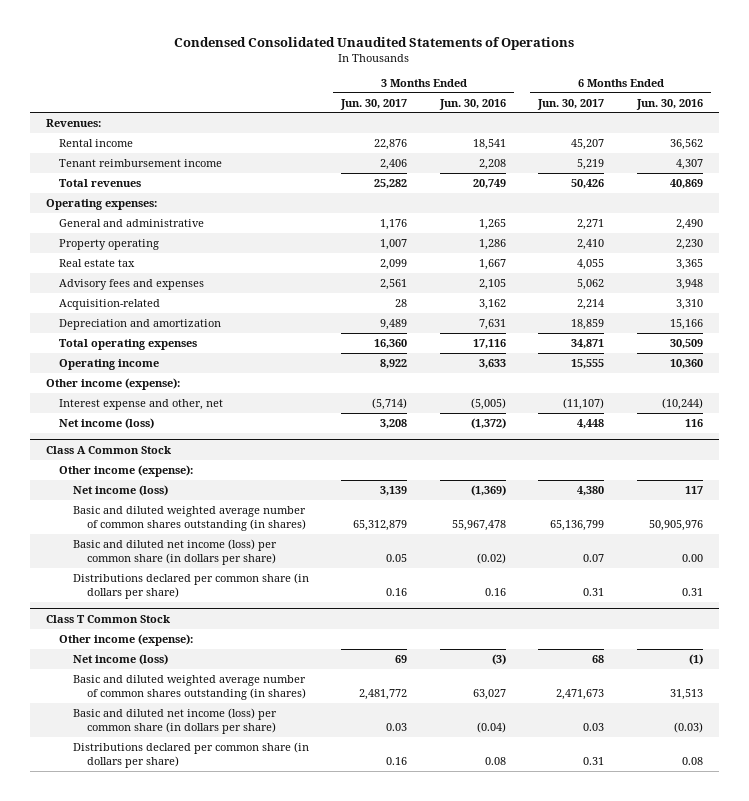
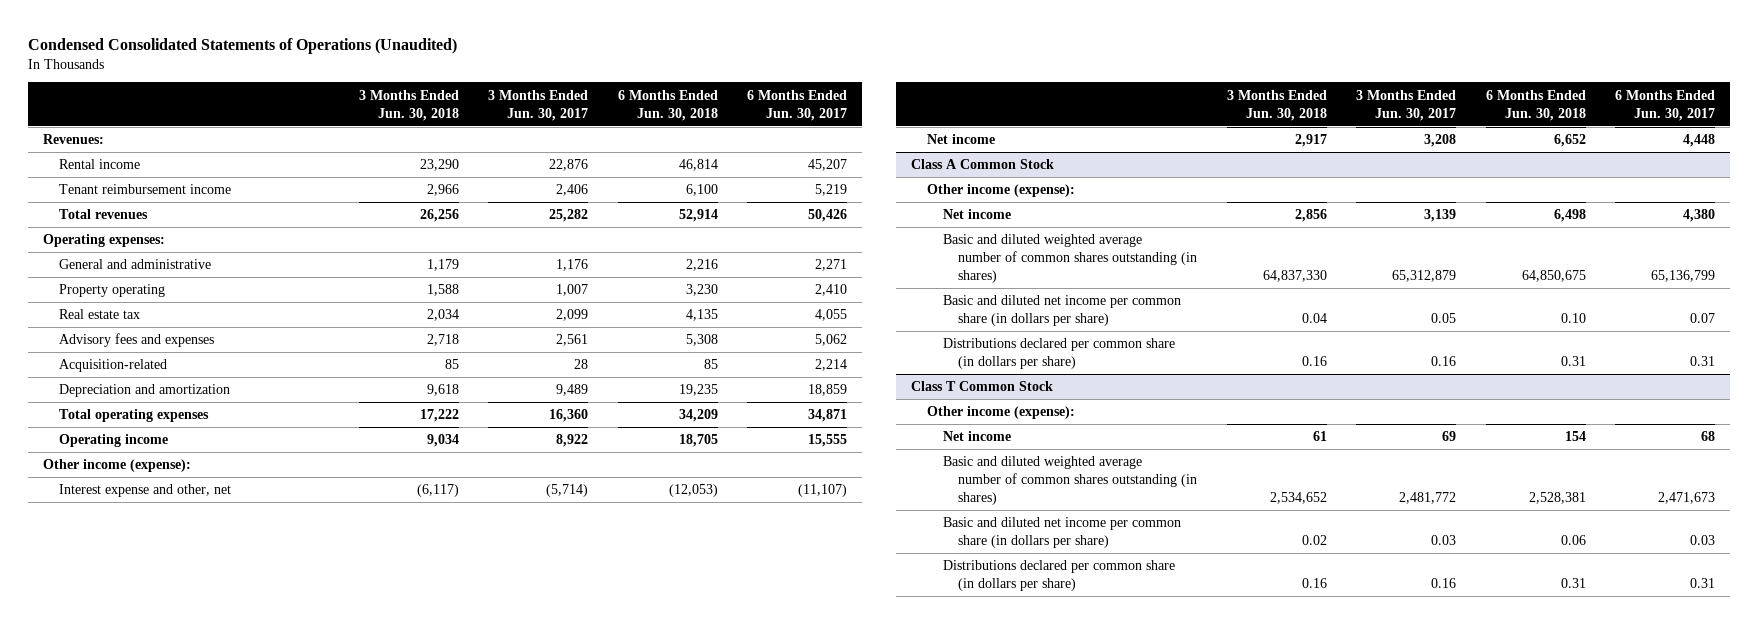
[174,36,575,50] Condensed Consolidated Unaudited Statements of Operations -> [28,37,458,54] Condensed Consolidated Statements of Operations (Unaudited)
[438,98,506,110] Jun. 30, 2016 -> none
[635,98,703,110] Jun. 30, 2016 -> none
none -> [358,89,459,121] 3 Months Ended Jun. 30, 2018
none -> [617,89,718,121] 6 Months Ended Jun. 30, 2018
[59,417,155,429] Net income (loss) -> [926,134,995,145] Net income
[72,484,168,496] Net income (loss) -> [942,209,1011,220] Net income
[72,538,277,565] Basic and diluted net income (loss) per common share (in dollars per share) -> [942,295,1181,327] Basic and diluted net income per common share (in dollars per share)
[72,653,168,665] Net income (loss) -> [942,431,1011,442] Net income
[72,707,277,734] Basic and diluted net income (loss) per common share (in dollars per share) -> [942,517,1181,549] Basic and diluted net income per common share (in dollars per share)

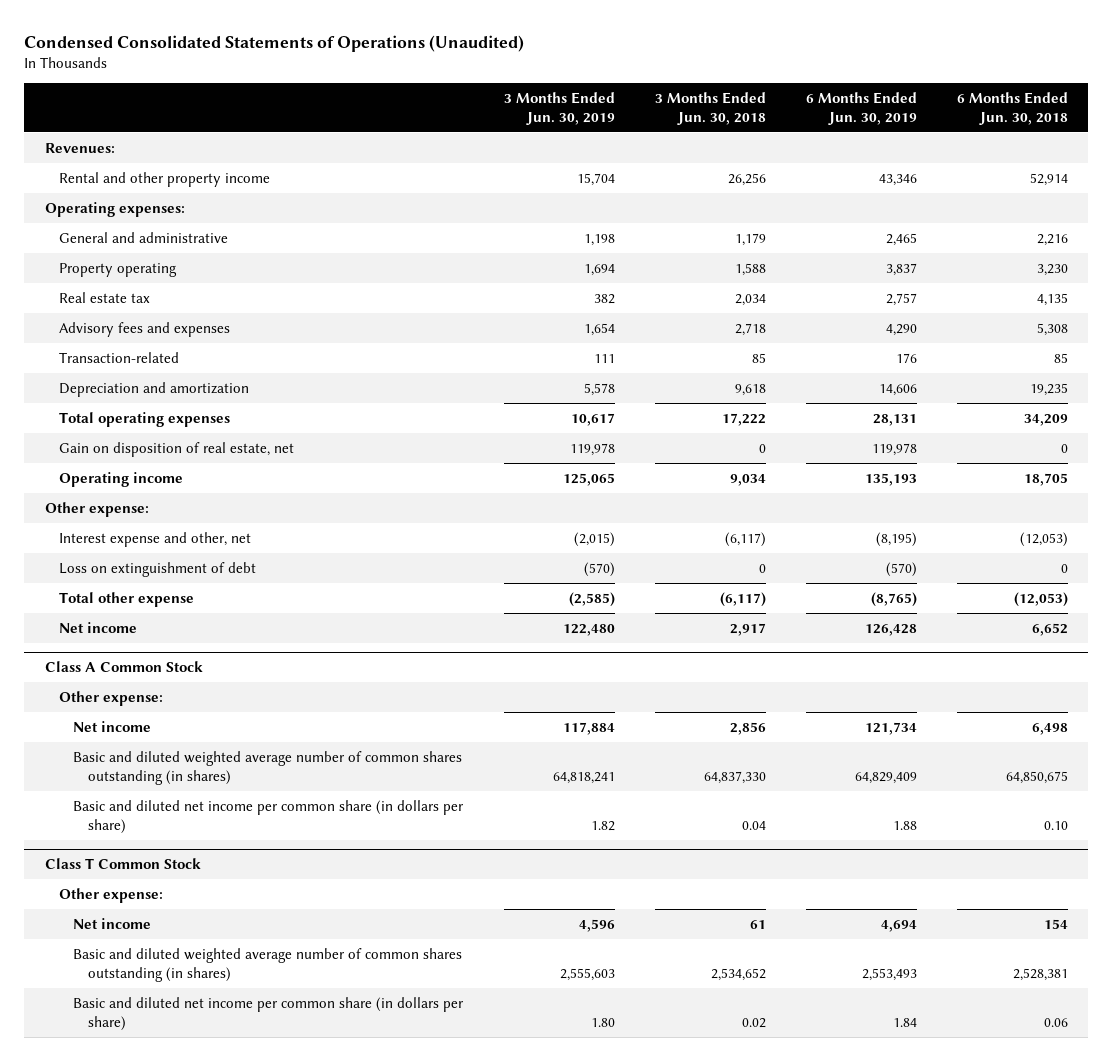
[488,89,589,121] 3 Months Ended Jun. 30, 2017 -> none
[747,89,848,121] 6 Months Ended Jun. 30, 2017 -> none
none -> [503,91,615,125] 3 Months Ended Jun. 30, 2019
none -> [805,91,917,125] 6 Months Ended Jun. 30, 2019
[58,159,140,170] Rental income -> none
[58,184,231,195] Tenant reimbursement income -> none
[58,209,148,220] Total revenues -> [59,171,271,187] Rental and other property income
[58,359,167,373] Acquisition-related -> [59,351,180,363] Transaction-related
none -> [59,441,295,457] Gain on disposition of real estate, net
[43,459,192,473] Other income (expense): -> [44,501,149,517] Other expense:
none -> [59,561,257,577] Loss on extinguishment of debt
none -> [59,591,195,607] Total other expense
[926,184,1075,198] Other income (expense): -> [59,690,164,706] Other expense:
[942,338,1175,370] Distributions declared per common share (in dollars per share) -> none
[926,406,1075,420] Other income (expense): -> [59,887,164,903] Other expense:
[942,560,1175,592] Distributions declared per common share (in dollars per share) -> none

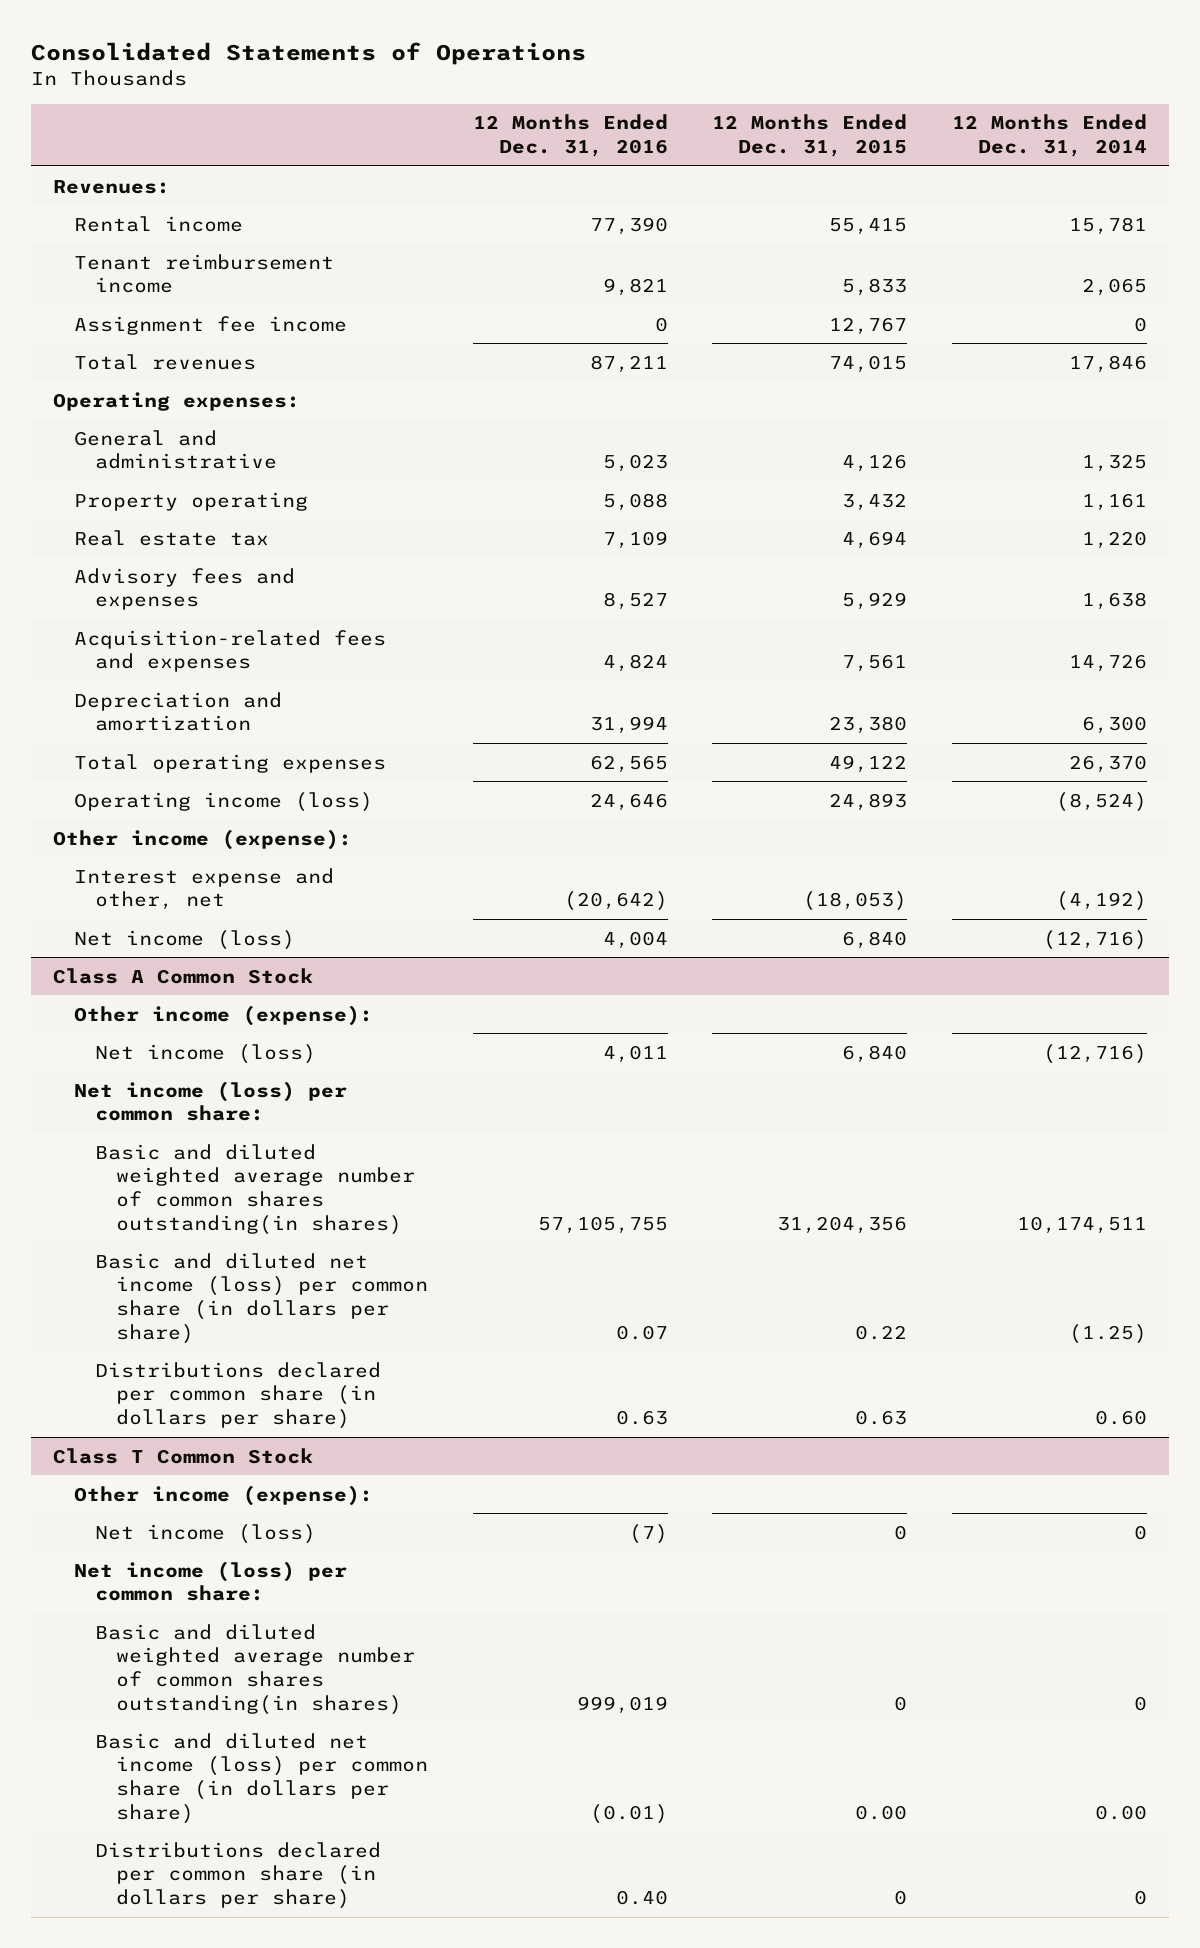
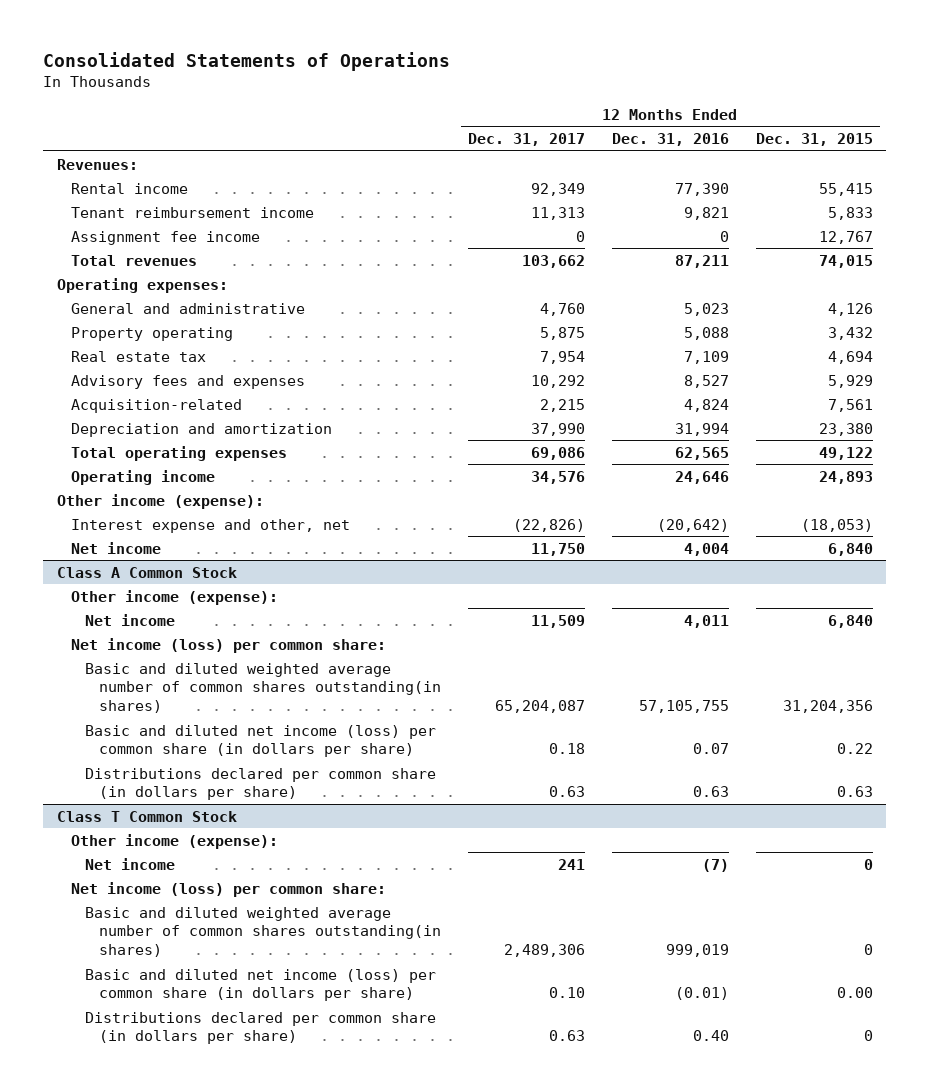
[951,114,1147,157] 12 Months Ended Dec. 31, 2014 -> none
none -> [468,132,586,146] Dec. 31, 2017
[73,629,386,673] Acquisition-related fees and expenses -> [70,398,242,413] Acquisition-related
[73,791,373,812] Operating income (loss) -> [70,469,215,485] Operating income
[73,929,295,950] Net income (loss) -> [70,541,161,554] Net income
[94,1043,316,1064] Net income (loss) -> [85,613,176,626] Net income
[94,1523,316,1544] Net income (loss) -> [85,857,176,870] Net income

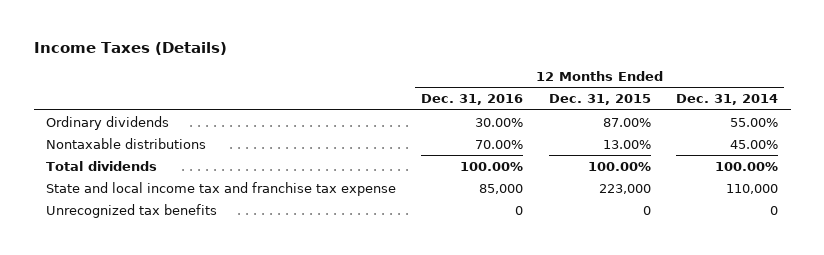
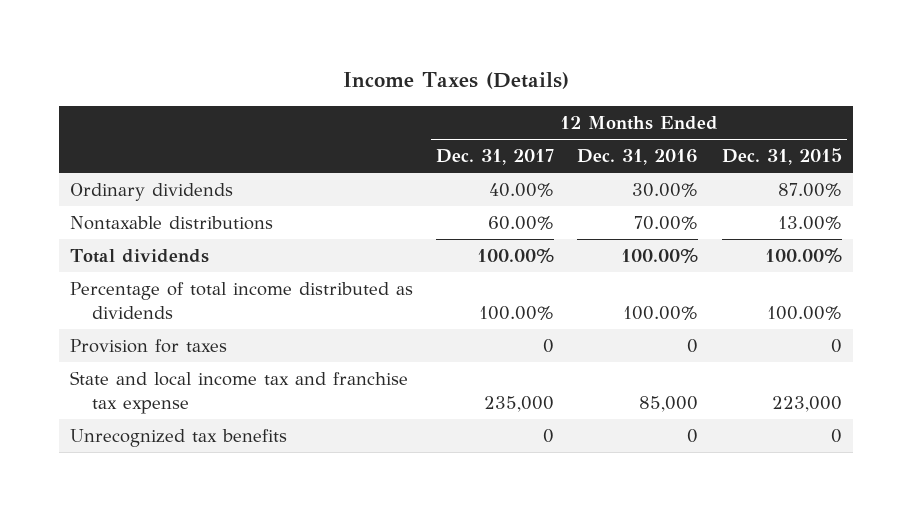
[676,94,779,106] Dec. 31, 2014 -> none
none -> [436,149,555,166] Dec. 31, 2017
none -> [70,282,414,319] Percentage of total income distributed as dividends
none -> [70,339,228,354] Provision for taxes

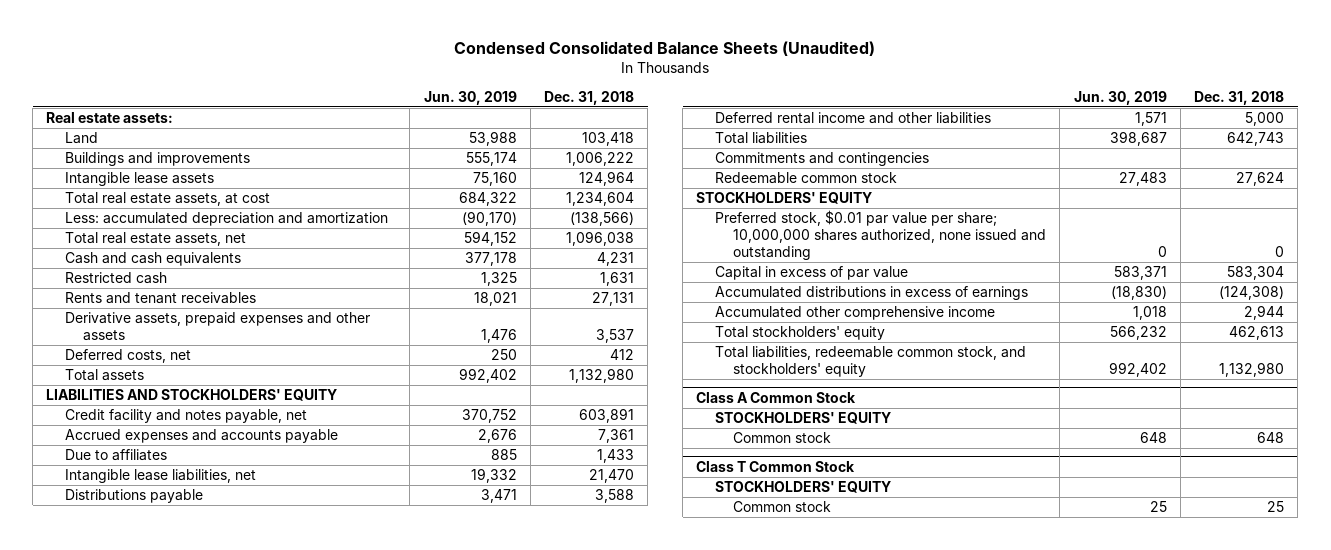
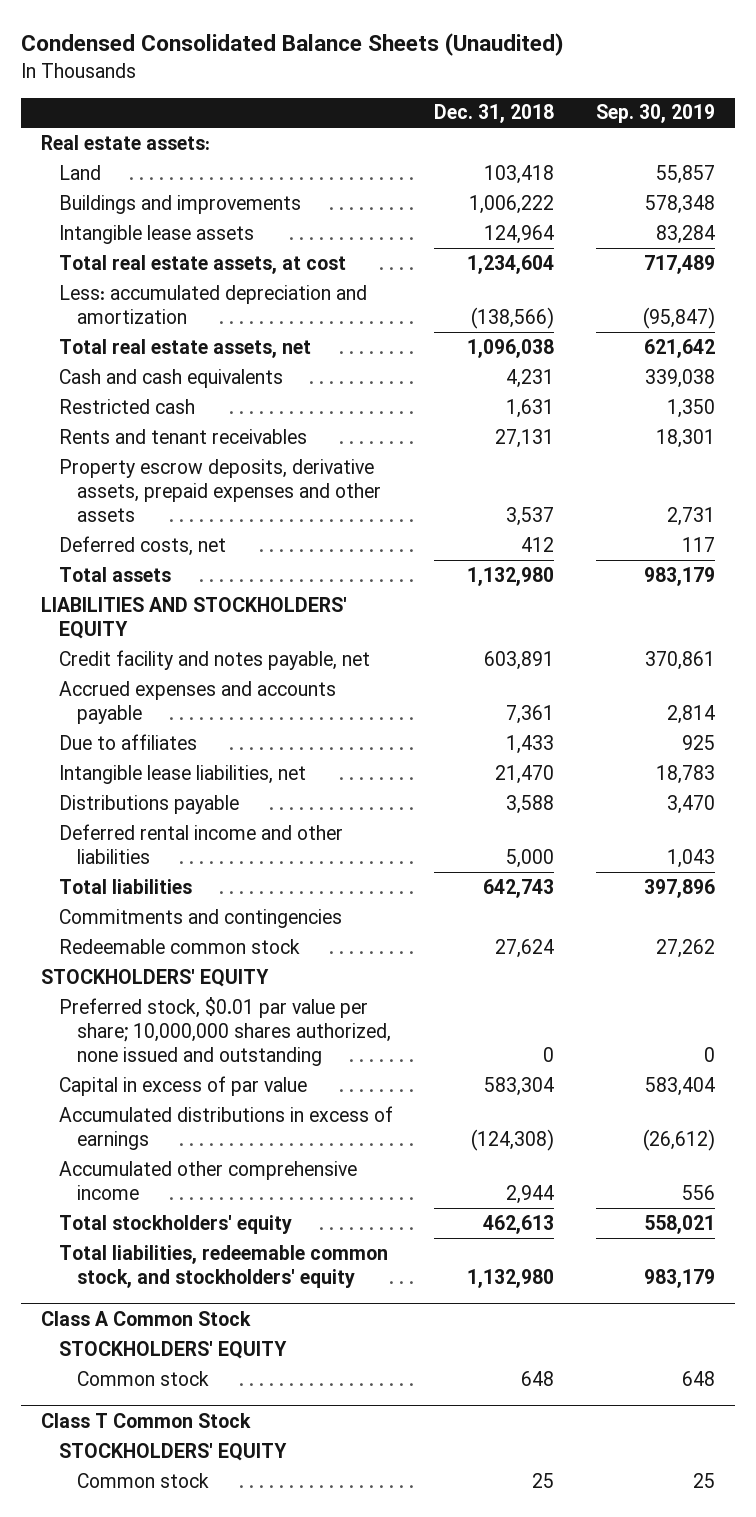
[423,90,517,105] Jun. 30, 2019 -> none
none -> [595,104,715,124] Sep. 30, 2019
[64,312,370,342] Derivative assets, prepaid expenses and other assets -> [59,458,381,522] Property escrow deposits, derivative assets, prepaid expenses and other assets

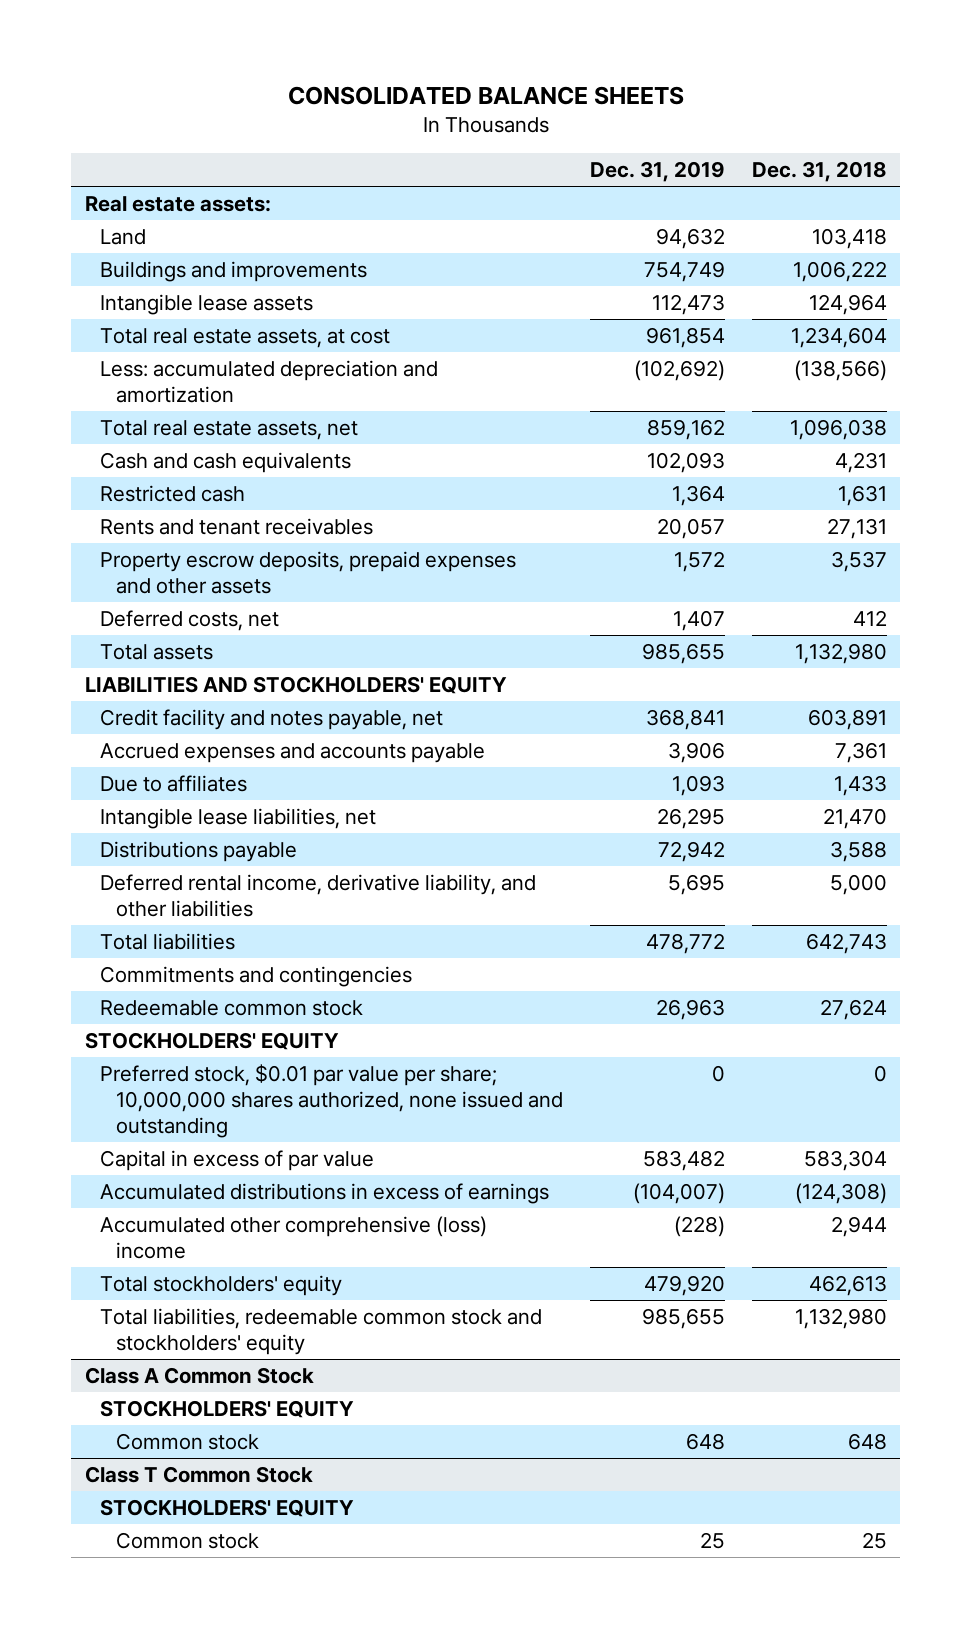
[20,33,564,57] Condensed Consolidated Balance Sheets (Unaudited) -> [287,85,684,105] CONSOLIDATED BALANCE SHEETS
[595,104,715,124] Sep. 30, 2019 -> none
none -> [589,160,725,182] Dec. 31, 2019
[59,458,381,522] Property escrow deposits, derivative assets, prepaid expenses and other assets -> [100,551,517,595] Property escrow deposits, prepaid expenses and other assets
[59,823,344,864] Deferred rental income and other liabilities -> [100,874,537,918] Deferred rental income, derivative liability, and other liabilities
[59,1160,358,1200] Accumulated other comprehensive income -> [100,1216,488,1260] Accumulated other comprehensive (loss) income
[59,1244,389,1288] Total liabilities, redeemable common stock, and stockholders' equity -> [100,1308,543,1356] Total liabilities, redeemable common stock and stockholders' equity

